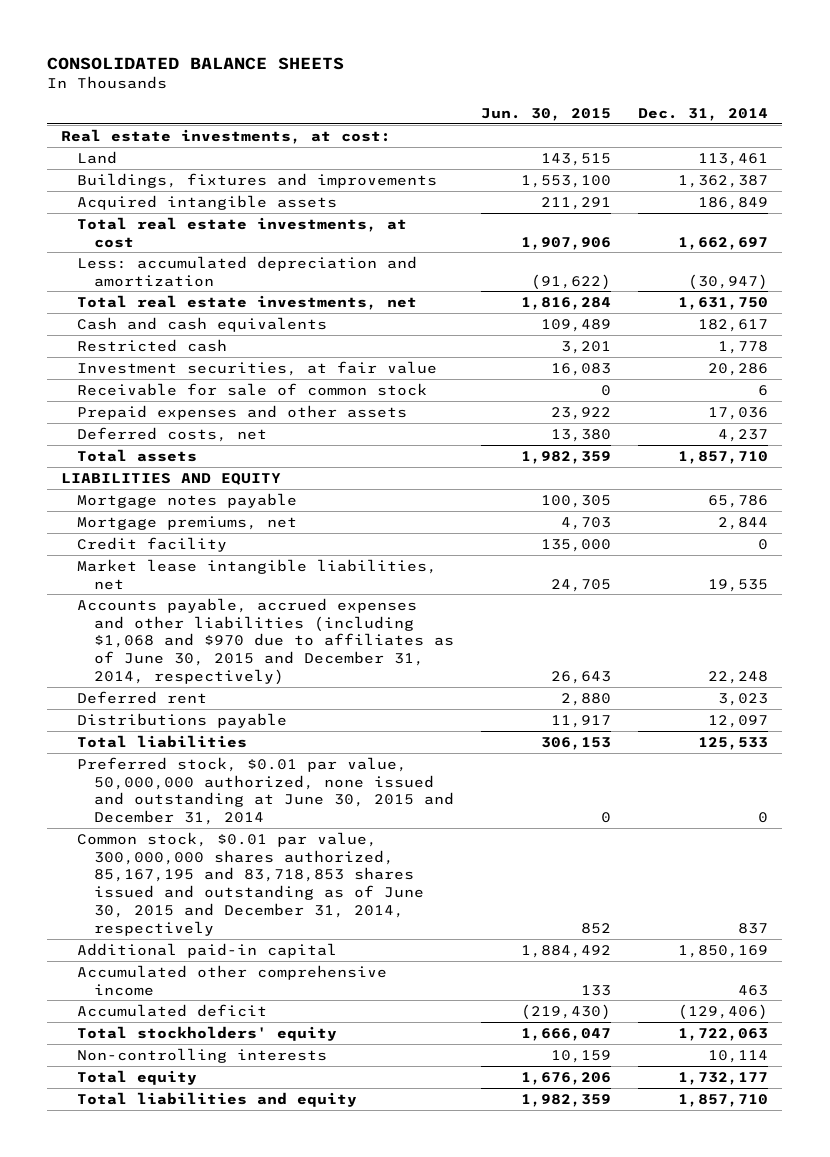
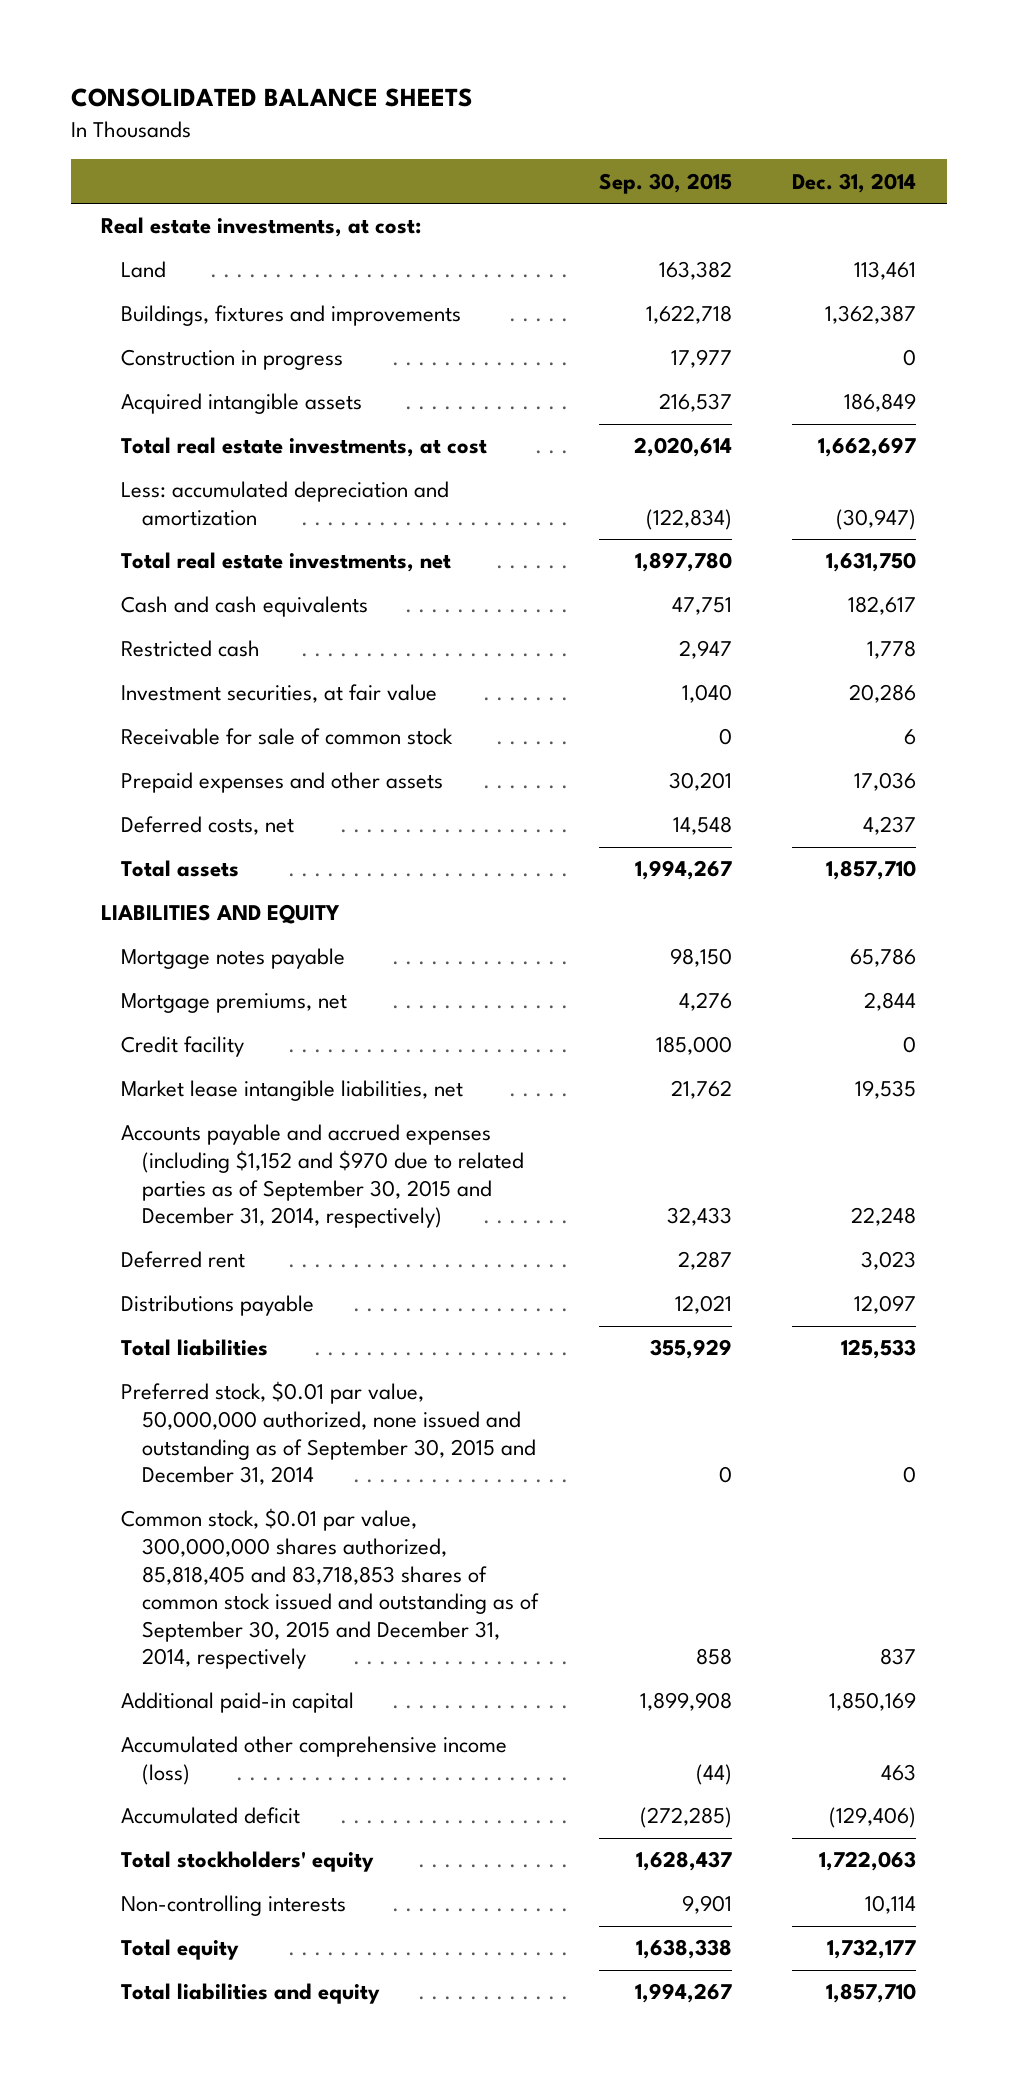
[481,107,612,121] Jun. 30, 2015 -> none
none -> [598,172,732,194] Sep. 30, 2015
none -> [121,349,344,371] Construction in progress
[77,597,454,686] Accounts payable, accrued expenses and other liabilities (including $1,068 and $970 due to affiliates as of June 30, 2015 and December 31, 2014, respectively) -> [121,1124,524,1229] Accounts payable and accrued expenses (including $1,152 and $970 due to related parties as of September 30, 2015 and December 31, 2014, respectively)
[77,756,454,826] Preferred stock, $0.01 par value, 50,000,000 authorized, none issued and outstanding at June 30, 2015 and December 31, 2014 -> [121,1381,536,1486] Preferred stock, $0.01 par value, 50,000,000 authorized, none issued and outstanding as of September 30, 2015 and December 31, 2014
[77,831,424,936] Common stock, $0.01 par value, 300,000,000 shares authorized, 85,167,195 and 83,718,853 shares issued and outstanding as of June 30, 2015 and December 31, 2014, respectively -> [121,1508,539,1670] Common stock, $0.01 par value, 300,000,000 shares authorized, 85,818,405 and 83,718,853 shares of common stock issued and outstanding as of September 30, 2015 and December 31, 2014, respectively
[77,964,388,996] Accumulated other comprehensive income -> [121,1736,508,1785] Accumulated other comprehensive income (loss)

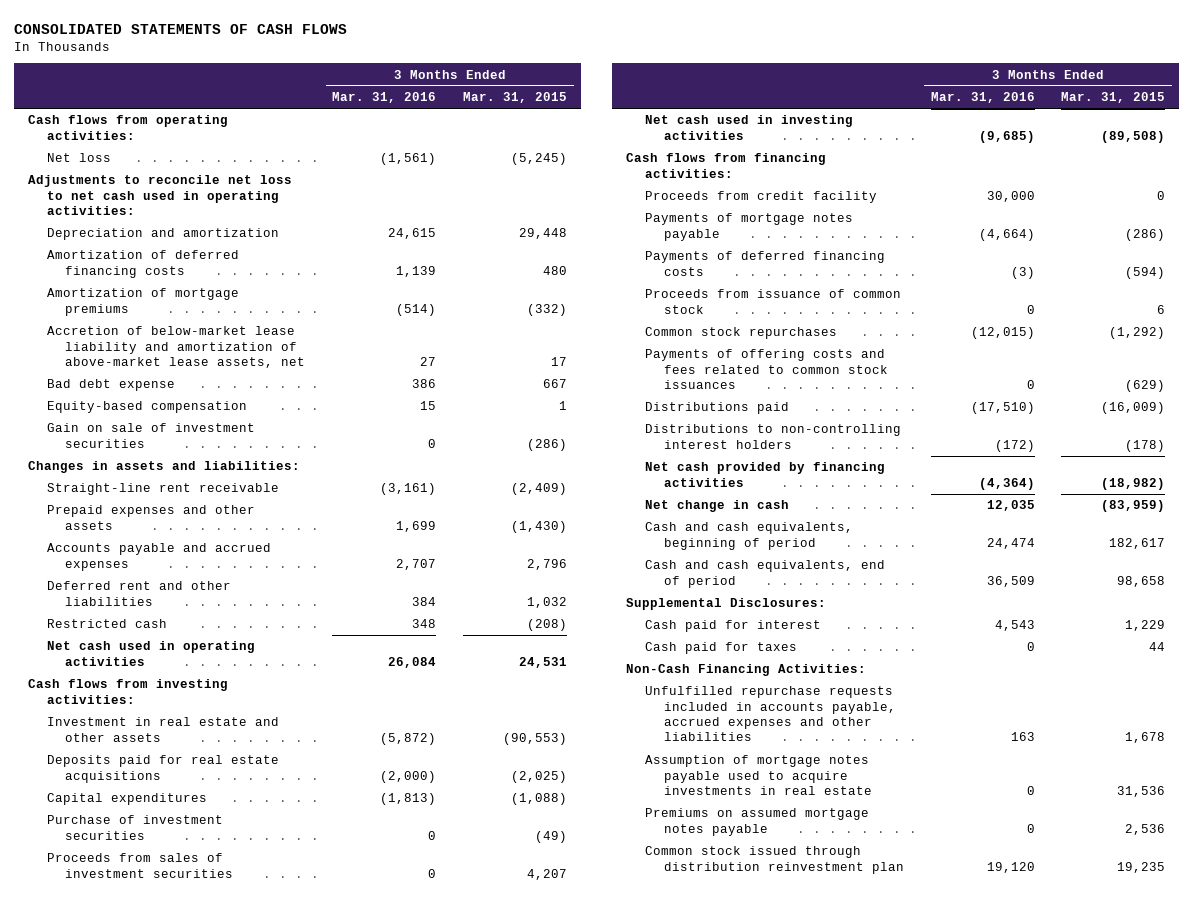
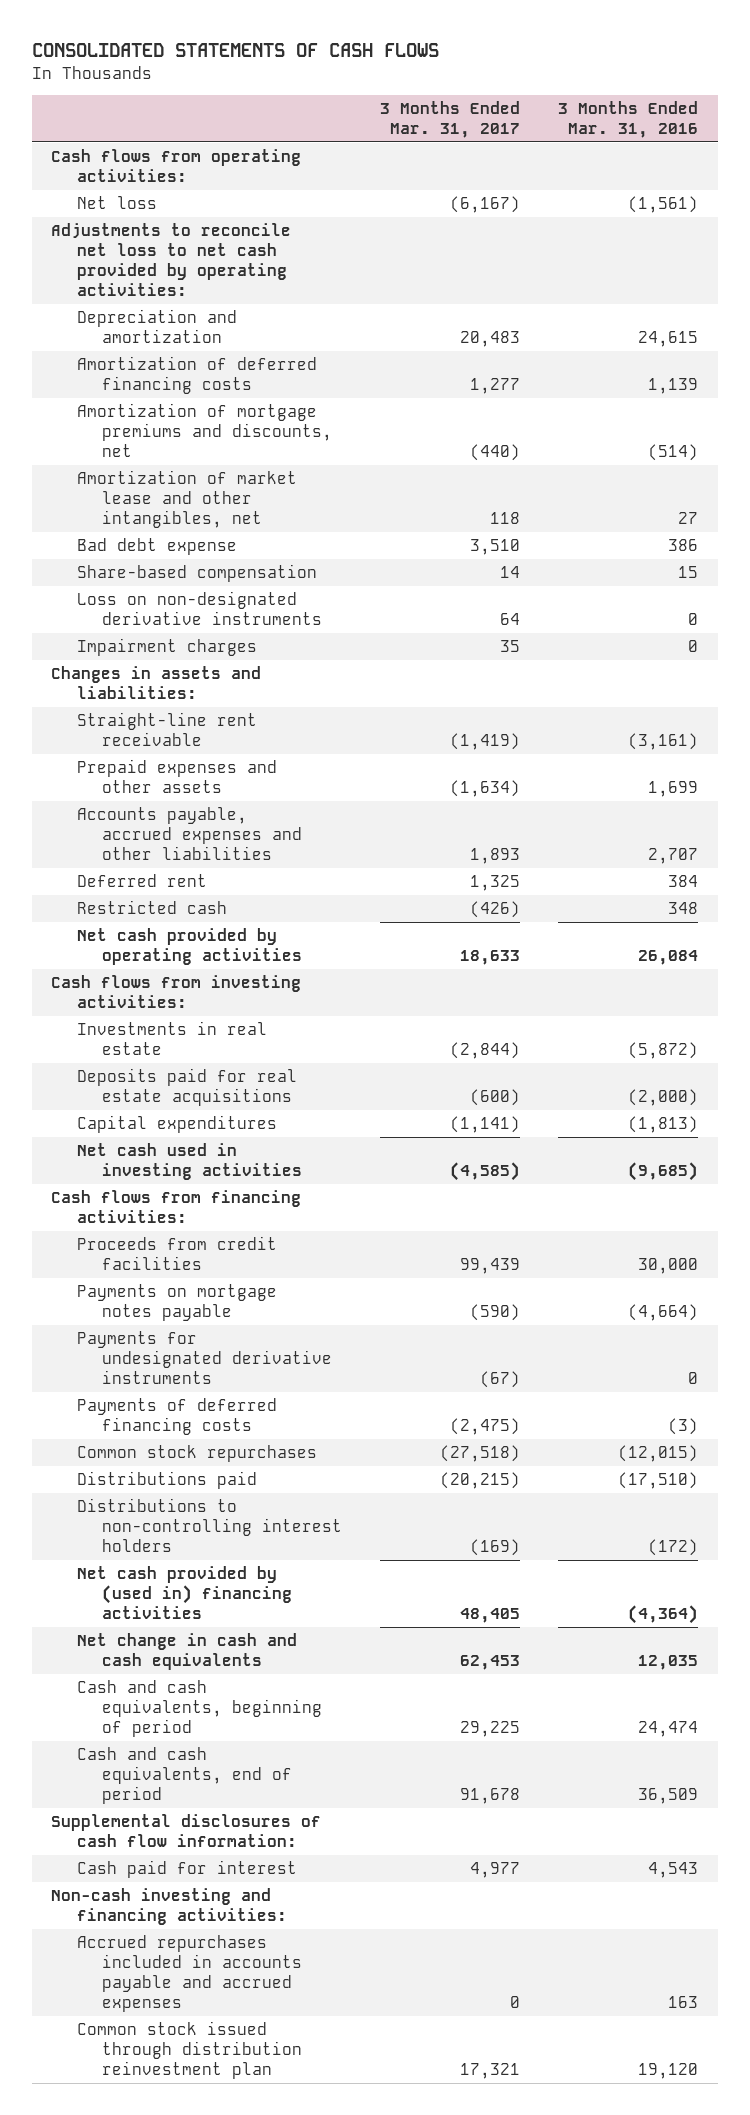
[463,92,568,104] Mar. 31, 2015 -> none
none -> [380,101,521,139] 3 Months Ended Mar. 31, 2017
[27,175,292,216] Adjustments to reconcile net loss to net cash used in operating activities: -> [51,222,292,297] Adjustments to reconcile net loss to net cash provided by operating activities:
[46,288,239,316] Amortization of mortgage premiums -> [76,402,332,458] Amortization of mortgage premiums and discounts, net
[46,326,306,369] Accretion of below-market lease liability and amortization of above-market lease assets, net -> [76,469,297,529] Amortization of market lease and other intangibles, net
[46,423,255,448] Gain on sale of investment securities -> none
[46,401,247,414] Equity-based compensation -> [76,563,317,582] Share-based compensation
none -> [76,590,322,626] Loss on non-designated derivative instruments
none -> [76,637,257,656] Impairment charges
[46,543,271,571] Accounts payable and accrued expenses -> [76,806,302,861] Accounts payable, accrued expenses and other liabilities
[46,581,231,606] Deferred rent and other liabilities -> [76,873,207,887] Deferred rent
[46,641,255,666] Net cash used in operating activities -> [76,927,302,966] Net cash provided by operating activities
[46,717,279,742] Investment in real estate and other assets -> [76,1020,267,1056] Investments in real estate
[46,815,223,840] Purchase of investment securities -> none
[46,853,234,878] Proceeds from sales of investment securities -> none
[644,191,877,204] Proceeds from credit facility -> [76,1235,277,1271] Proceeds from credit facilities
[644,213,853,241] Payments of mortgage notes payable -> [76,1283,277,1322] Payments on mortgage notes payable
none -> [76,1330,332,1385] Payments for undesignated derivative instruments
[644,289,901,314] Proceeds from issuance of common stock -> none
[644,349,888,390] Payments of offering costs and fees related to common stock issuances -> none
[644,462,885,487] Net cash provided by financing activities -> [76,1565,292,1620] Net cash provided by (used in) financing activities
[644,500,789,513] Net change in cash -> [76,1632,297,1671] Net change in cash and cash equivalents
[625,598,826,611] Supplemental Disclosures: -> [51,1813,322,1848] Supplemental disclosures of cash flow information:
[644,642,797,655] Cash paid for taxes -> none
[644,755,872,796] Assumption of mortgage notes payable used to acquire investments in real estate -> none
[644,808,869,836] Premiums on assumed mortgage notes payable -> none
[625,664,866,677] Non-Cash Financing Activities: -> [51,1887,287,1926] Non-cash investing and financing activities:
[644,686,896,742] Unfulfilled repurchase requests included in accounts payable, accrued expenses and other liabilities -> [76,1934,302,2013] Accrued repurchases included in accounts payable and accrued expenses

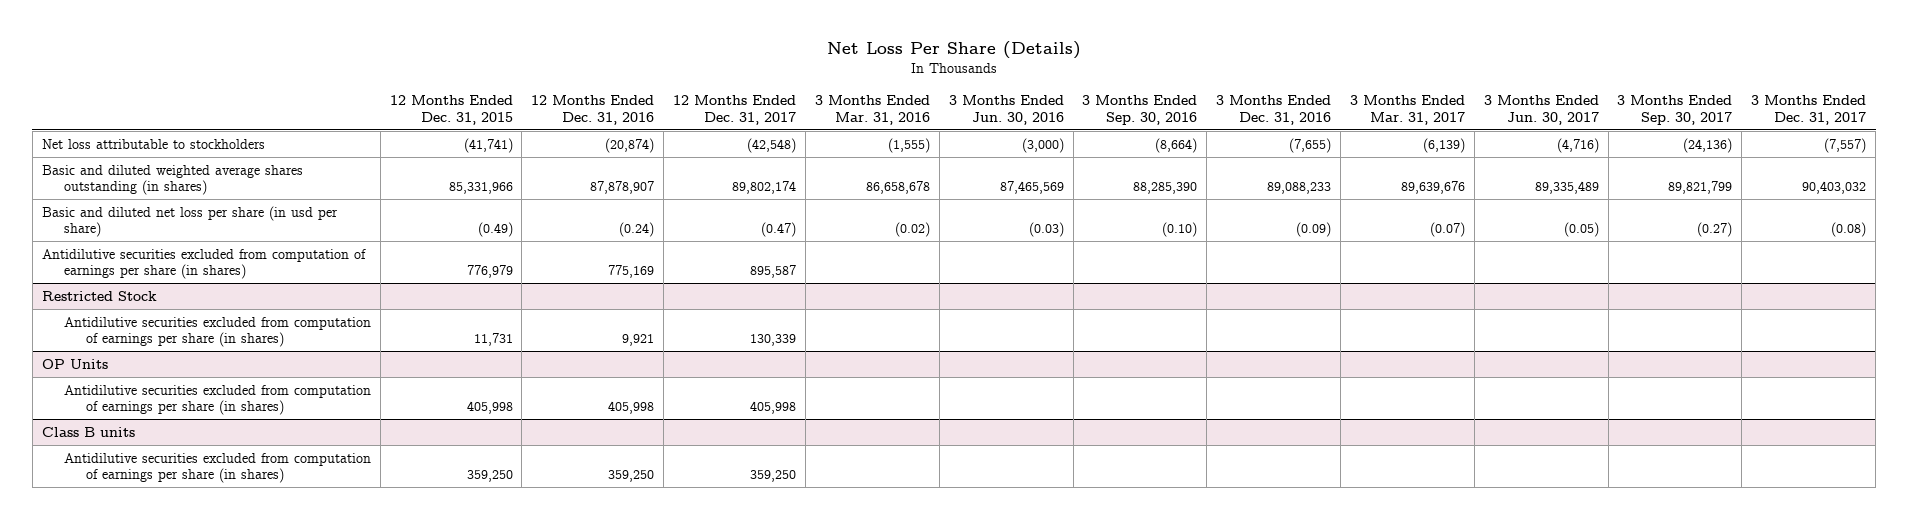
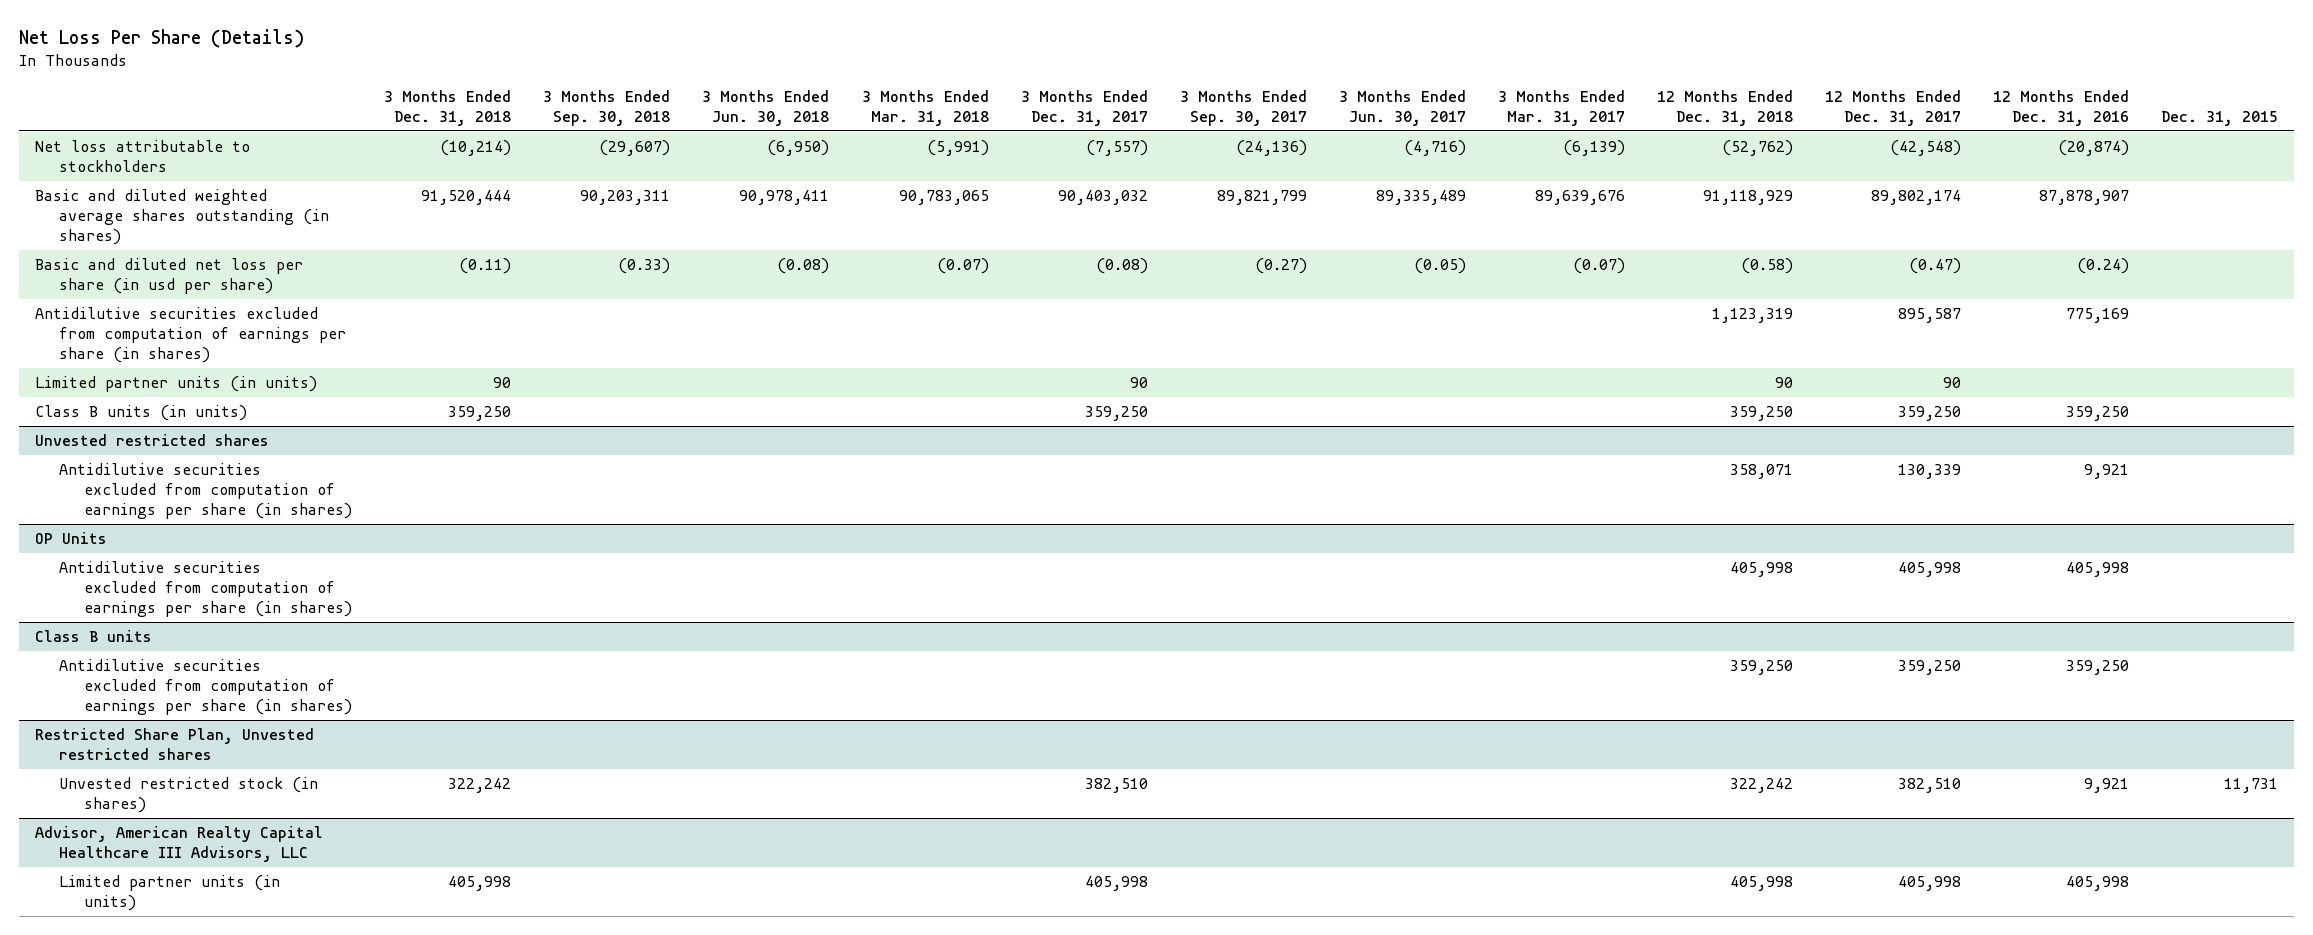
[389,95,513,125] 12 Months Ended Dec. 31, 2015 -> none
[814,95,930,125] 3 Months Ended Mar. 31, 2016 -> none
[948,95,1064,125] 3 Months Ended Jun. 30, 2016 -> none
[1082,95,1198,125] 3 Months Ended Sep. 30, 2016 -> none
[1216,95,1332,125] 3 Months Ended Dec. 31, 2016 -> none
none -> [384,90,512,126] 3 Months Ended Dec. 31, 2018
none -> [543,90,671,126] 3 Months Ended Sep. 30, 2018
none -> [702,90,830,126] 3 Months Ended Jun. 30, 2018
none -> [861,90,989,126] 3 Months Ended Mar. 31, 2018
none -> [1656,90,1793,126] 12 Months Ended Dec. 31, 2018
none -> [2160,110,2278,126] Dec. 31, 2015
none -> [34,376,317,393] Limited partner units (in units)
none -> [34,405,247,422] Class B units (in units)
[41,290,157,301] Restricted Stock -> [34,434,269,447] Unvested restricted shares
none -> [34,728,314,760] Restricted Share Plan, Unvested restricted shares
none -> [59,777,319,813] Unvested restricted stock (in shares)
none -> [34,826,323,862] Advisor, American Realty Capital Healthcare III Advisors, LLC
none -> [59,875,281,911] Limited partner units (in units)

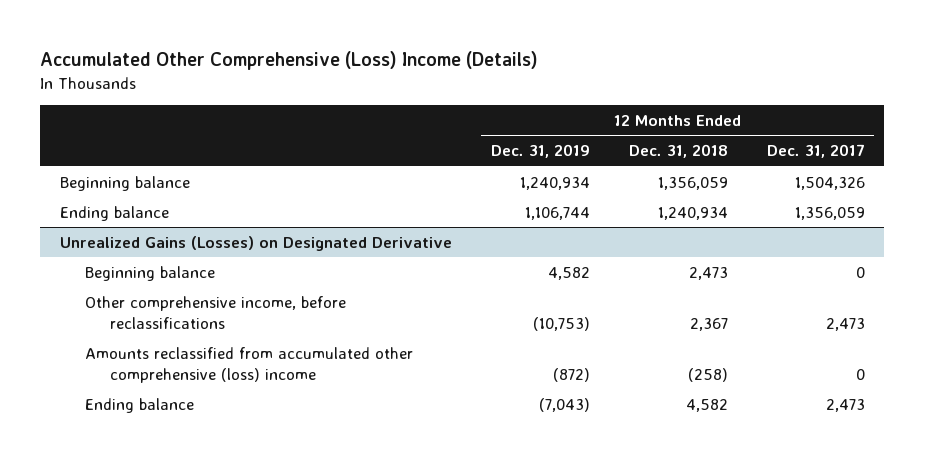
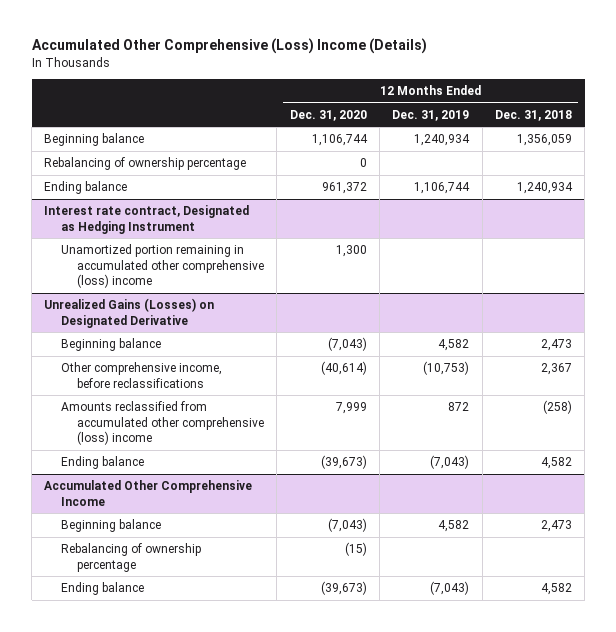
[766,144,865,159] Dec. 31, 2017 -> none
none -> [289,109,367,121] Dec. 31, 2020
none -> [44,157,247,171] Rebalancing of ownership percentage
none -> [44,205,250,234] Interest rate contract, Designated as Hedging Instrument
none -> [60,244,264,289] Unamortized portion remaining in accumulated other comprehensive (loss) income
[552,367,590,382] (872) -> [448,402,470,412] 872
none -> [44,480,253,506] Accumulated Other Comprehensive Income
none -> [60,519,161,533] Beginning balance
none -> [60,543,201,572] Rebalancing of ownership percentage
none -> [60,582,144,596] Ending balance

